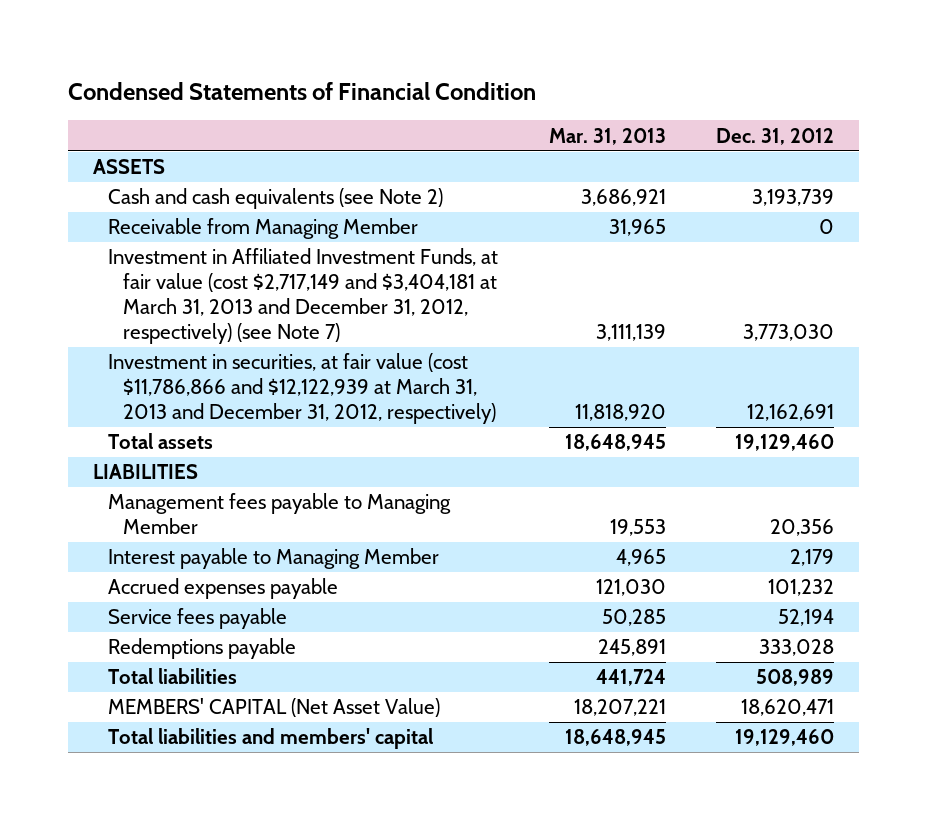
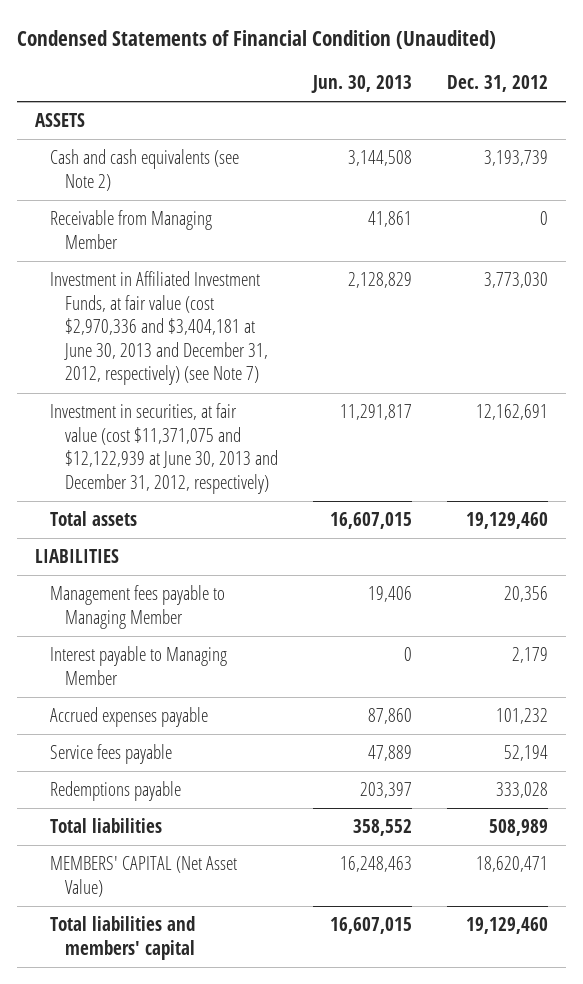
[67,81,536,100] Condensed Statements of Financial Condition -> [17,29,497,49] Condensed Statements of Financial Condition (Unaudited)
[548,127,666,145] Mar. 31, 2013 -> none
none -> [311,75,413,94] Jun. 30, 2013
[108,248,499,344] Investment in Affiliated Investment Funds, at fair value (cost $2,717,149 and $3,404,181 at March 31, 2013 and December 31, 2012, respectively) (see Note 7) -> [49,271,268,386] Investment in Affiliated Investment Funds, at fair value (cost $2,970,336 and $3,404,181 at June 30, 2013 and December 31, 2012, respectively) (see Note 7)
[108,353,497,424] Investment in securities, at fair value (cost $11,786,866 and $12,122,939 at March 31, 2013 and December 31, 2012, respectively) -> [49,403,278,494] Investment in securities, at fair value (cost $11,371,075 and $12,122,939 at June 30, 2013 and December 31, 2012, respectively)

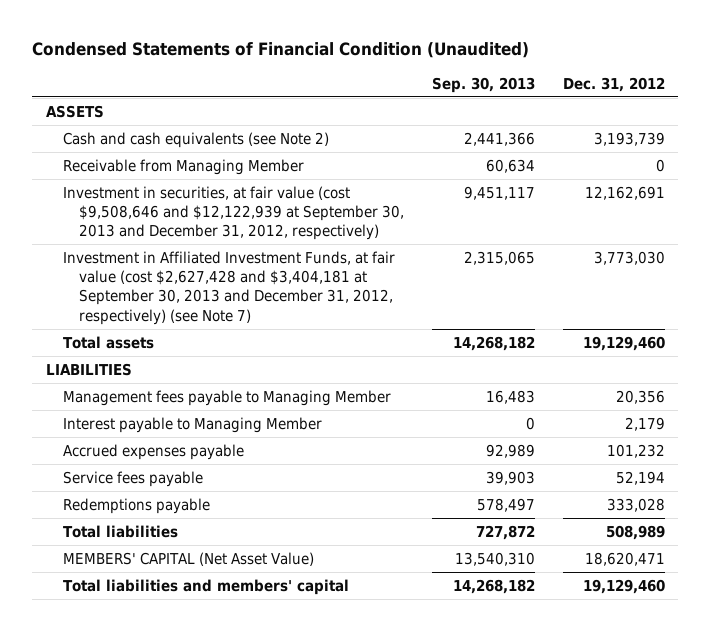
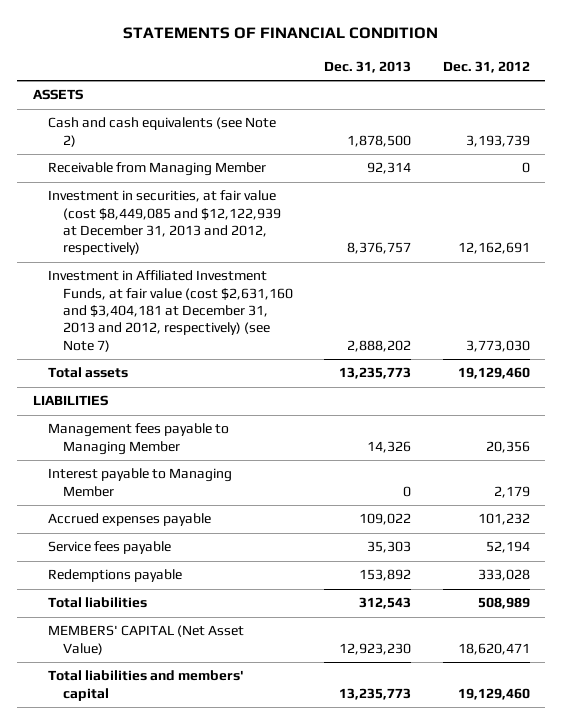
[32,42,530,59] Condensed Statements of Financial Condition (Unaudited) -> [123,27,439,40] STATEMENTS OF FINANCIAL CONDITION
[431,77,535,94] Sep. 30, 2013 -> none
none -> [324,60,412,73] Dec. 31, 2013
[62,185,404,241] Investment in securities, at fair value (cost $9,508,646 and $12,122,939 at September 30, 2013 and December 31, 2012, respectively) -> [47,190,282,256] Investment in securities, at fair value (cost $8,449,085 and $12,122,939 at December 31, 2013 and 2012, respectively)
[62,250,395,325] Investment in Affiliated Investment Funds, at fair value (cost $2,627,428 and $3,404,181 at September 30, 2013 and December 31, 2012, respectively) (see Note 7) -> [47,270,294,352] Investment in Affiliated Investment Funds, at fair value (cost $2,631,160 and $3,404,181 at December 31, 2013 and 2012, respectively) (see Note 7)

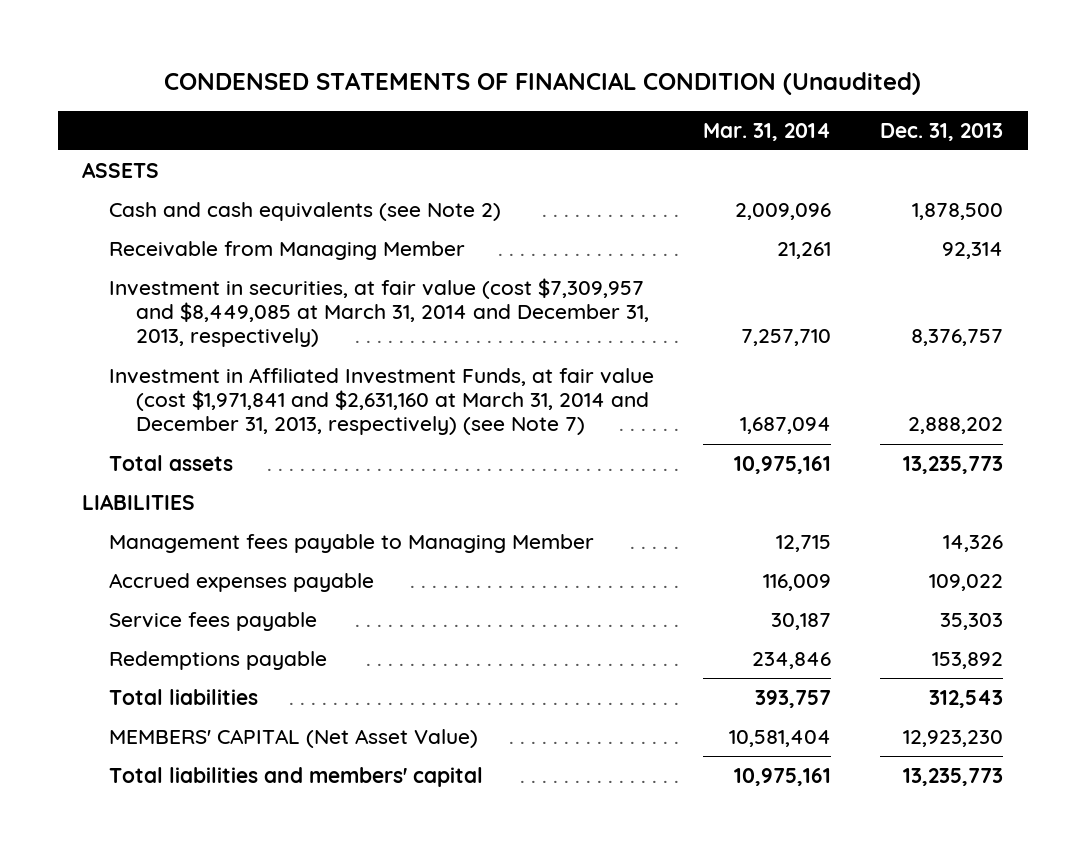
[123,27,439,40] STATEMENTS OF FINANCIAL CONDITION -> [163,71,921,95] CONDENSED STATEMENTS OF FINANCIAL CONDITION (Unaudited)
[442,60,530,73] Dec. 31, 2012 -> none
none -> [703,122,832,141] Mar. 31, 2014
[47,190,282,256] Investment in securities, at fair value (cost $8,449,085 and $12,122,939 at December 31, 2013 and 2012, respectively) -> [109,277,650,348] Investment in securities, at fair value (cost $7,309,957 and $8,449,085 at March 31, 2014 and December 31, 2013, respectively)
[47,270,294,352] Investment in Affiliated Investment Funds, at fair value (cost $2,631,160 and $3,404,181 at December 31, 2013 and 2012, respectively) (see Note 7) -> [109,367,655,436] Investment in Affiliated Investment Funds, at fair value (cost $1,971,841 and $2,631,160 at March 31, 2014 and December 31, 2013, respectively) (see Note 7)
[47,468,232,497] Interest payable to Managing Member -> none

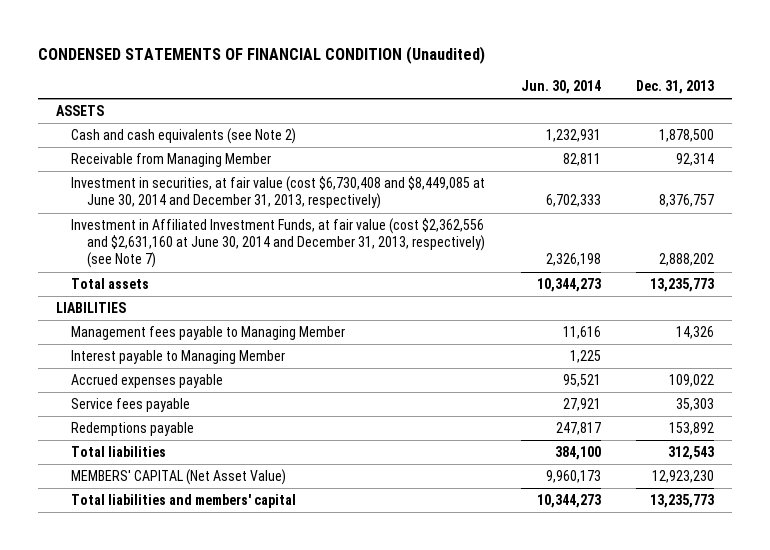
[703,122,832,141] Mar. 31, 2014 -> none
none -> [520,79,601,94] Jun. 30, 2014
[109,277,650,348] Investment in securities, at fair value (cost $7,309,957 and $8,449,085 at March 31, 2014 and December 31, 2013, respectively) -> [71,176,486,210] Investment in securities, at fair value (cost $6,730,408 and $8,449,085 at June 30, 2014 and December 31, 2013, respectively)
[109,367,655,436] Investment in Affiliated Investment Funds, at fair value (cost $1,971,841 and $2,631,160 at March 31, 2014 and December 31, 2013, respectively) (see Note 7) -> [71,218,486,269] Investment in Affiliated Investment Funds, at fair value (cost $2,362,556 and $2,631,160 at June 30, 2014 and December 31, 2013, respectively) (see Note 7)
none -> [71,350,286,365] Interest payable to Managing Member

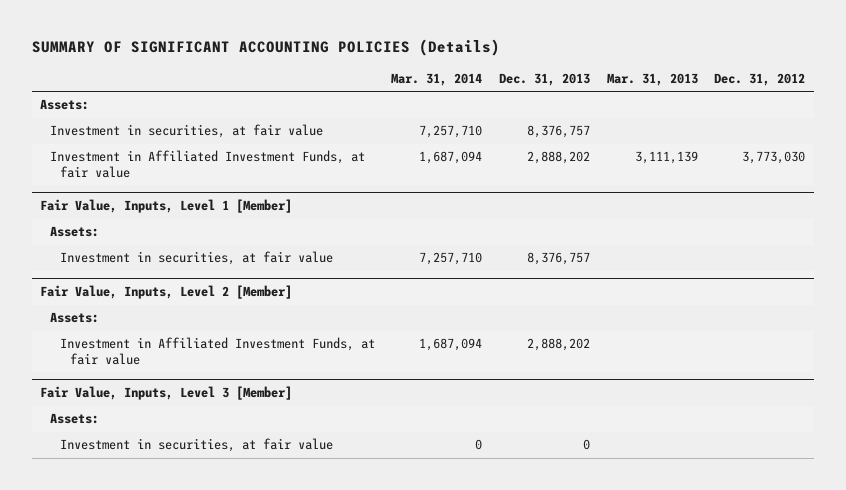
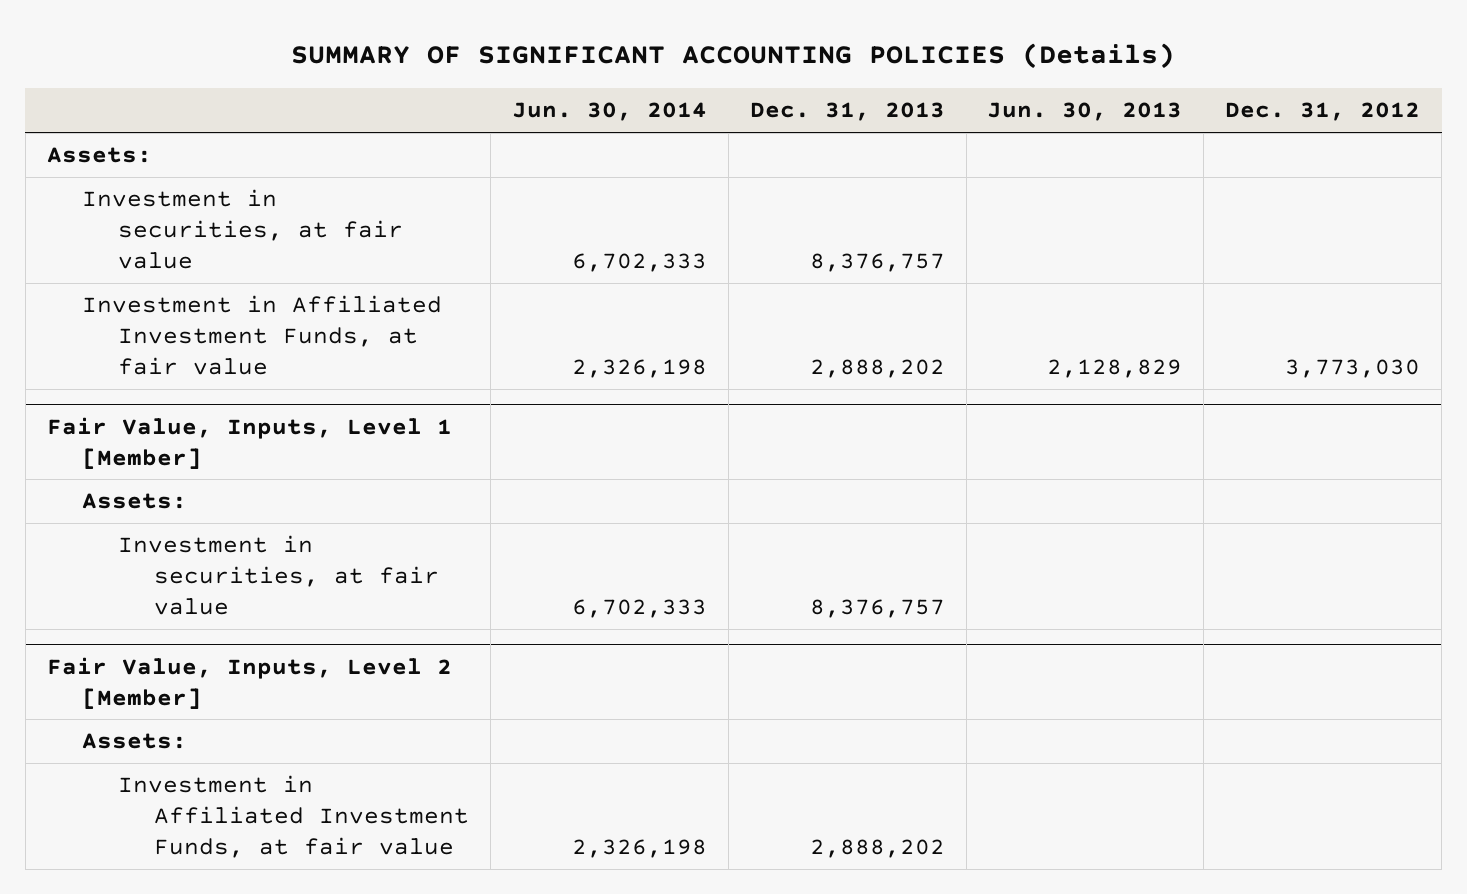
[391,72,483,86] Mar. 31, 2014 -> none
[606,72,698,86] Mar. 31, 2013 -> none
none -> [511,102,707,122] Jun. 30, 2014
none -> [987,102,1183,122] Jun. 30, 2013
[40,386,293,401] Fair Value, Inputs, Level 3 [Member] -> none
[49,413,99,425] Assets: -> none
[59,438,333,453] Investment in securities, at fair value -> none

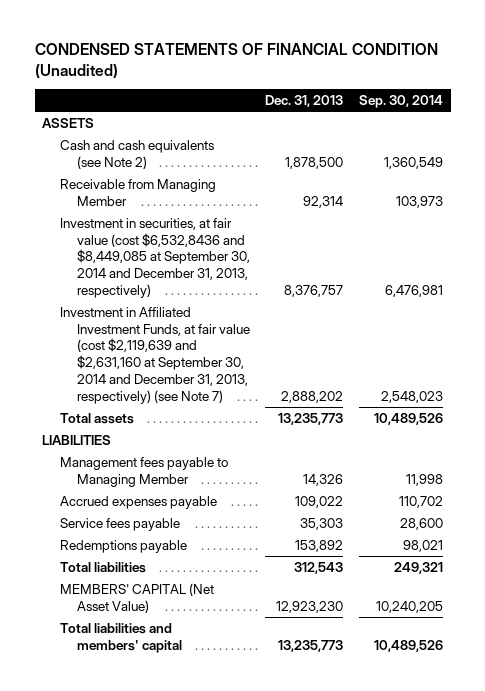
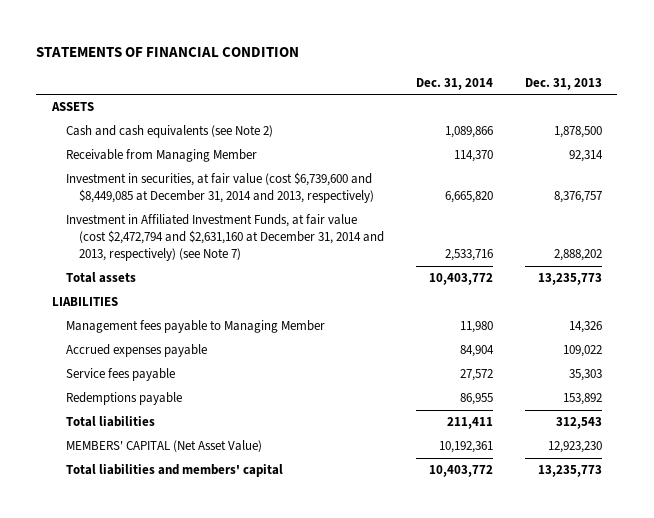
[34,43,438,79] CONDENSED STATEMENTS OF FINANCIAL CONDITION (Unaudited) -> [36,46,300,57] STATEMENTS OF FINANCIAL CONDITION
[358,94,443,108] Sep. 30, 2014 -> none
none -> [415,77,493,90] Dec. 31, 2014
[59,217,250,299] Investment in securities, at fair value (cost $6,532,8436 and $8,449,085 at September 30, 2014 and December 31, 2013, respectively) -> [65,172,375,204] Investment in securities, at fair value (cost $6,739,600 and $8,449,085 at December 31, 2014 and 2013, respectively)
[59,306,250,404] Investment in Affiliated Investment Funds, at fair value (cost $2,119,639 and $2,631,160 at September 30, 2014 and December 31, 2013, respectively) (see Note 7) -> [65,214,385,261] Investment in Affiliated Investment Funds, at fair value (cost $2,472,794 and $2,631,160 at December 31, 2014 and 2013, respectively) (see Note 7)

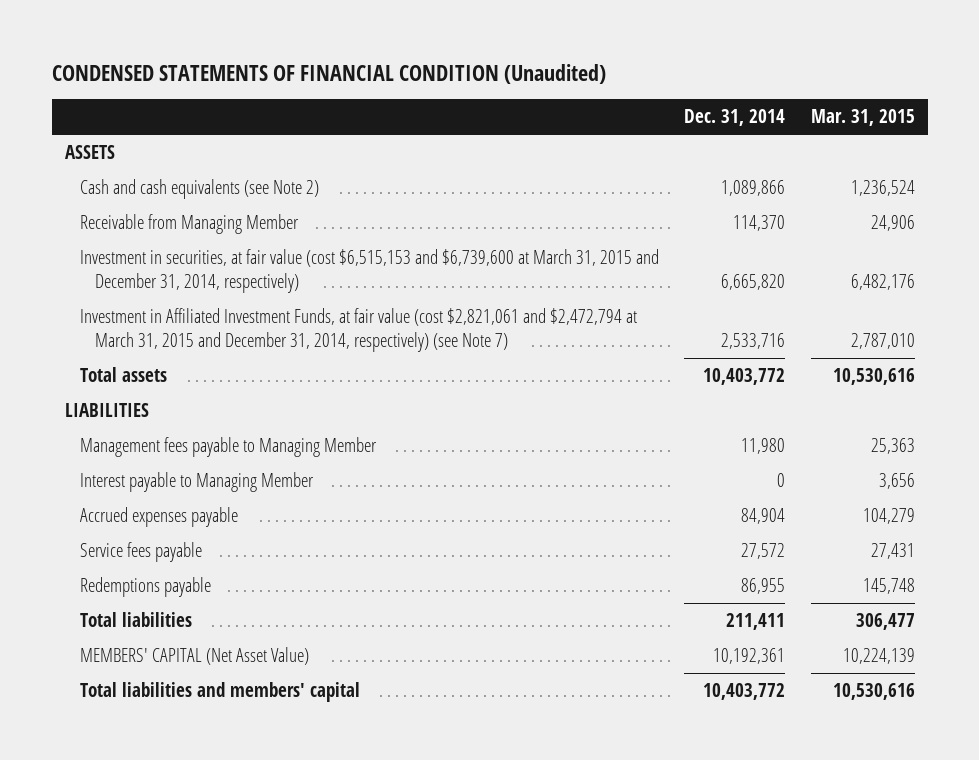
[36,46,300,57] STATEMENTS OF FINANCIAL CONDITION -> [51,63,606,84] CONDENSED STATEMENTS OF FINANCIAL CONDITION (Unaudited)
[524,77,602,90] Dec. 31, 2013 -> none
none -> [810,109,915,127] Mar. 31, 2015
[65,172,375,204] Investment in securities, at fair value (cost $6,739,600 and $8,449,085 at December 31, 2014 and 2013, respectively) -> [79,249,659,293] Investment in securities, at fair value (cost $6,515,153 and $6,739,600 at March 31, 2015 and December 31, 2014, respectively)
[65,214,385,261] Investment in Affiliated Investment Funds, at fair value (cost $2,472,794 and $2,631,160 at December 31, 2014 and 2013, respectively) (see Note 7) -> [79,308,637,352] Investment in Affiliated Investment Funds, at fair value (cost $2,821,061 and $2,472,794 at March 31, 2015 and December 31, 2014, respectively) (see Note 7)
none -> [79,472,314,493] Interest payable to Managing Member

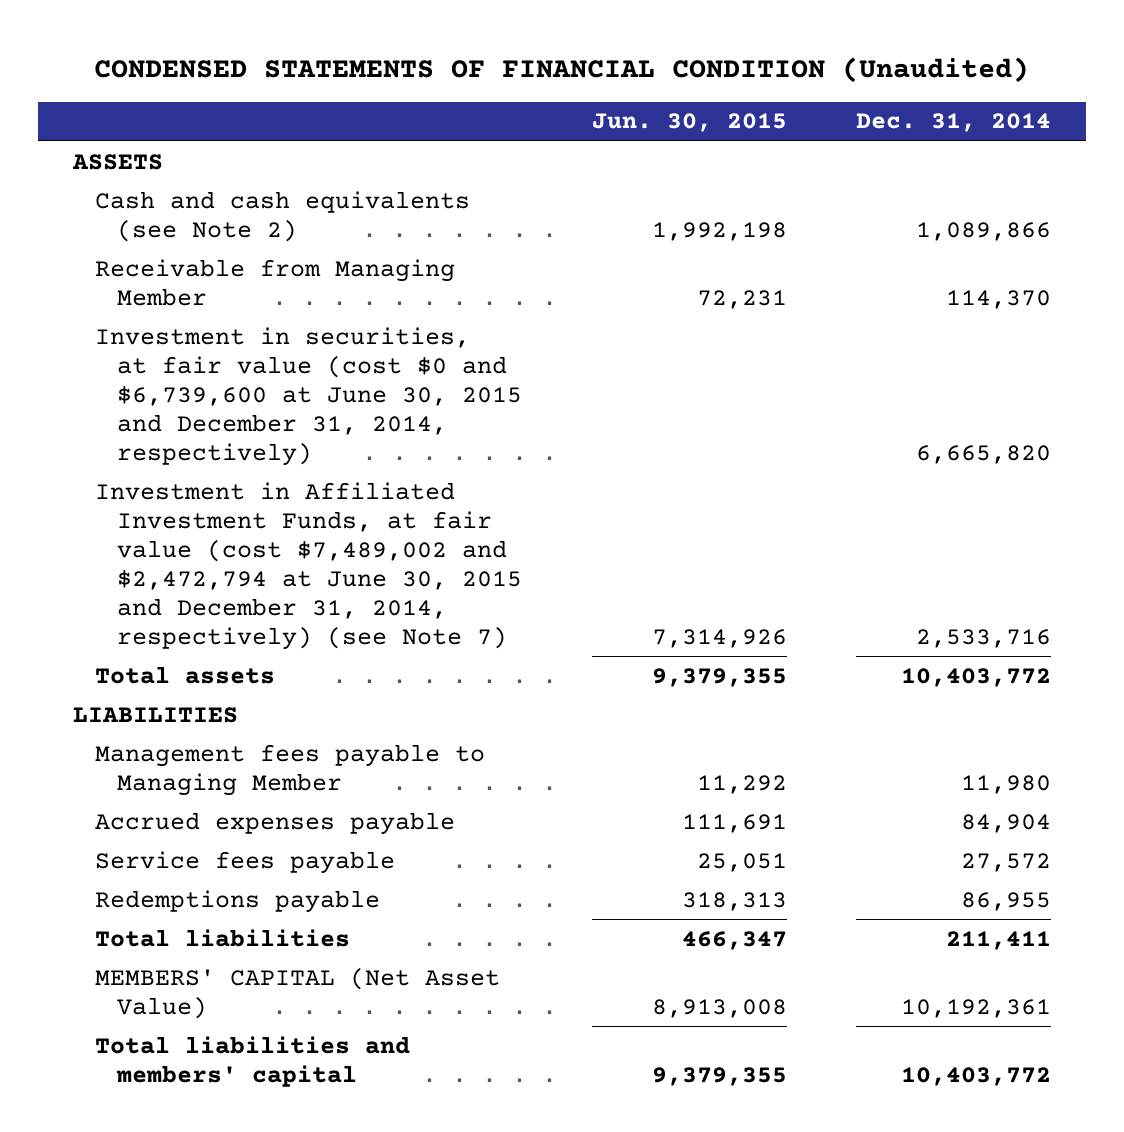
[810,109,915,127] Mar. 31, 2015 -> none
none -> [591,113,787,133] Jun. 30, 2015
[79,249,659,293] Investment in securities, at fair value (cost $6,515,153 and $6,739,600 at March 31, 2015 and December 31, 2014, respectively) -> [95,326,523,466] Investment in securities, at fair value (cost $0 and $6,739,600 at June 30, 2015 and December 31, 2014, respectively)
[79,308,637,352] Investment in Affiliated Investment Funds, at fair value (cost $2,821,061 and $2,472,794 at March 31, 2015 and December 31, 2014, respectively) (see Note 7) -> [95,481,523,650] Investment in Affiliated Investment Funds, at fair value (cost $7,489,002 and $2,472,794 at June 30, 2015 and December 31, 2014, respectively) (see Note 7)
[79,472,314,493] Interest payable to Managing Member -> none

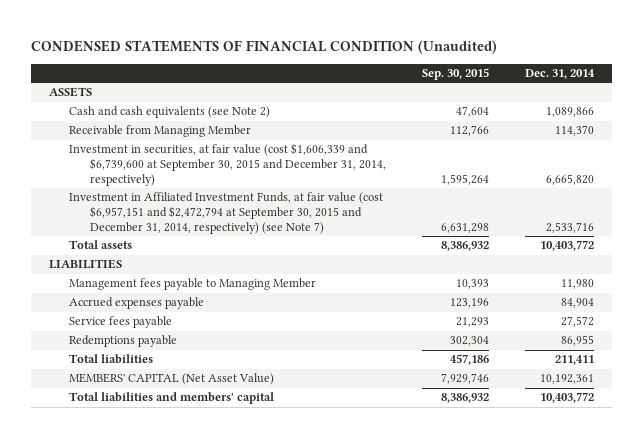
[591,113,787,133] Jun. 30, 2015 -> none
none -> [421,68,489,81] Sep. 30, 2015
[95,326,523,466] Investment in securities, at fair value (cost $0 and $6,739,600 at June 30, 2015 and December 31, 2014, respectively) -> [69,143,386,187] Investment in securities, at fair value (cost $1,606,339 and $6,739,600 at September 30, 2015 and December 31, 2014, respectively)
[95,481,523,650] Investment in Affiliated Investment Funds, at fair value (cost $7,489,002 and $2,472,794 at June 30, 2015 and December 31, 2014, respectively) (see Note 7) -> [69,192,384,235] Investment in Affiliated Investment Funds, at fair value (cost $6,957,151 and $2,472,794 at September 30, 2015 and December 31, 2014, respectively) (see Note 7)

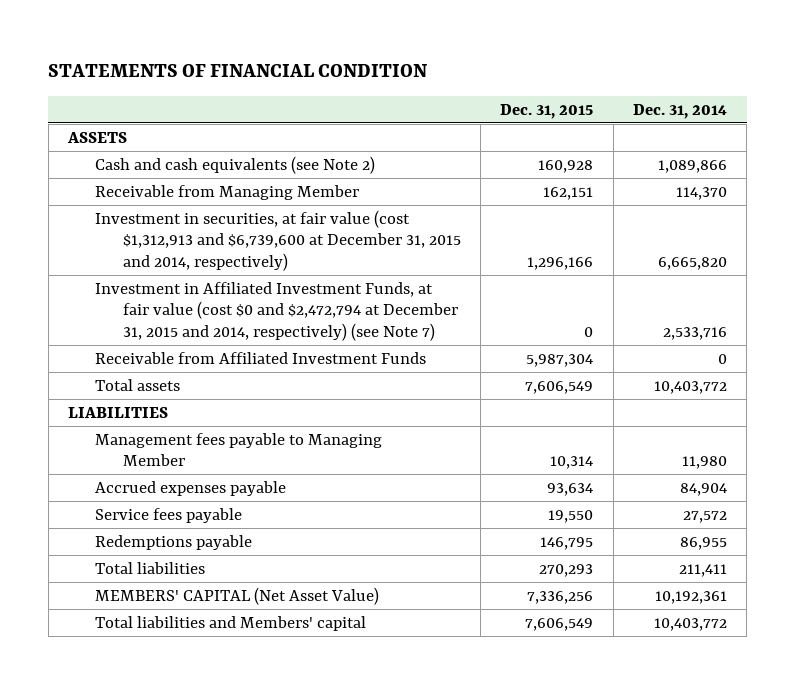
[31,39,498,54] CONDENSED STATEMENTS OF FINANCIAL CONDITION (Unaudited) -> [48,64,428,78] STATEMENTS OF FINANCIAL CONDITION
[421,68,489,81] Sep. 30, 2015 -> none
none -> [500,103,594,119] Dec. 31, 2015
[69,143,386,187] Investment in securities, at fair value (cost $1,606,339 and $6,739,600 at September 30, 2015 and December 31, 2014, respectively) -> [95,209,461,272] Investment in securities, at fair value (cost $1,312,913 and $6,739,600 at December 31, 2015 and 2014, respectively)
[69,192,384,235] Investment in Affiliated Investment Funds, at fair value (cost $6,957,151 and $2,472,794 at September 30, 2015 and December 31, 2014, respectively) (see Note 7) -> [95,281,458,342] Investment in Affiliated Investment Funds, at fair value (cost $0 and $2,472,794 at December 31, 2015 and 2014, respectively) (see Note 7)
none -> [95,351,427,364] Receivable from Affiliated Investment Funds
[69,392,275,405] Total liabilities and members' capital -> [95,615,367,631] Total liabilities and Members' capital

